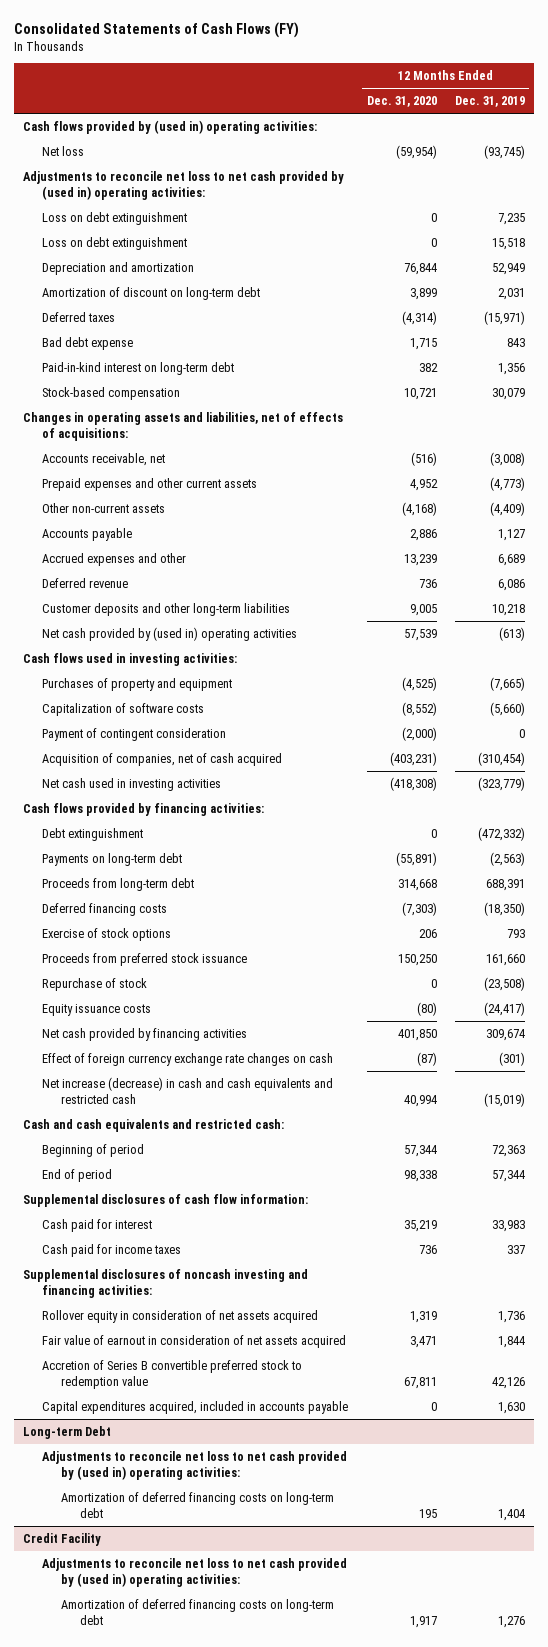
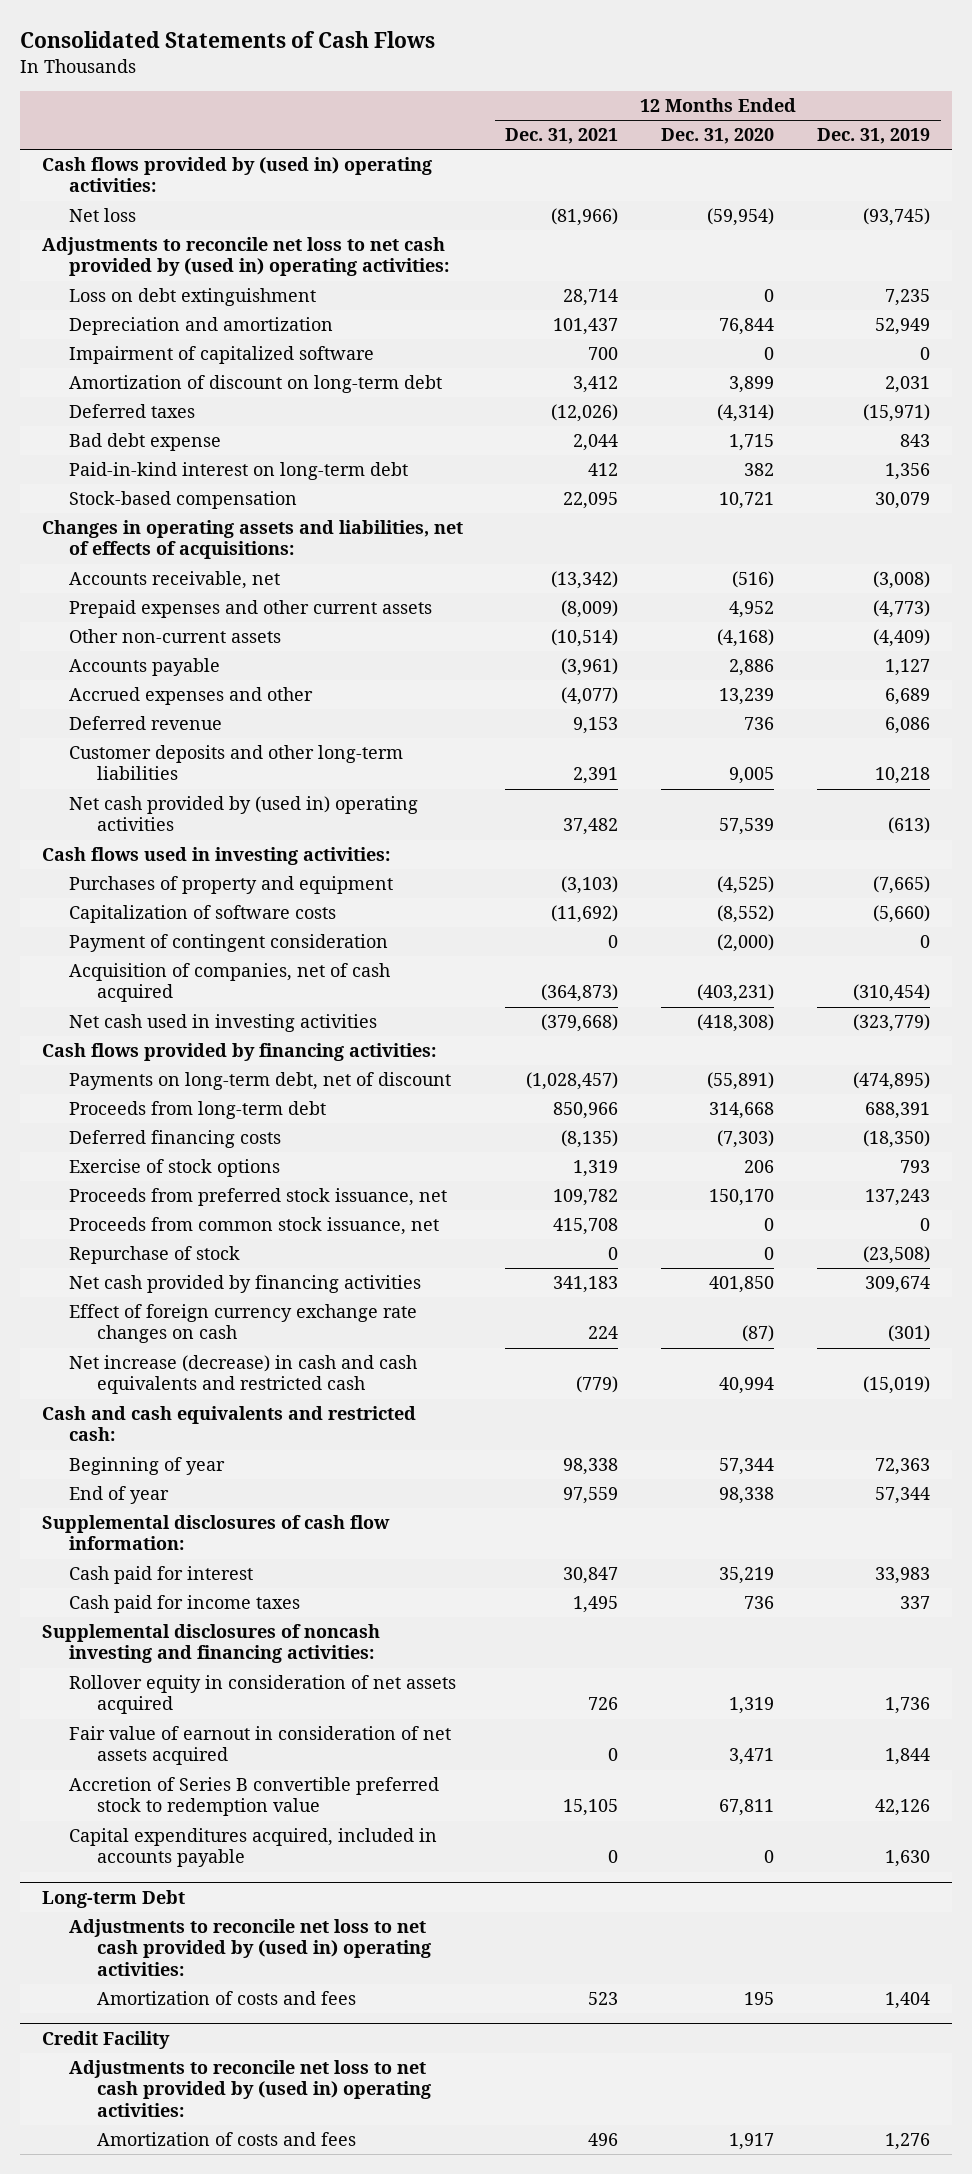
[14,21,300,38] Consolidated Statements of Cash Flows (FY) -> [20,31,436,49] Consolidated Statements of Cash Flows
none -> [505,128,619,145] Dec. 31, 2021
[42,236,188,250] Loss on debt extinguishment -> none
none -> [69,346,375,365] Impairment of capitalized software
[42,827,144,841] Debt extinguishment -> none
[42,852,183,866] Payments on long-term debt -> [69,1072,452,1091] Payments on long-term debt, net of discount
[489,851,525,866] (2,563) -> [853,1072,931,1091] (474,895)
[42,952,248,966] Proceeds from preferred stock issuance -> [69,1188,448,1207] Proceeds from preferred stock issuance, net
[397,953,437,966] 150,250 -> [709,1189,775,1207] 150,170
[485,953,525,966] 161,660 -> [865,1189,931,1207] 137,243
none -> [69,1217,440,1236] Proceeds from common stock issuance, net
[42,1003,152,1016] Equity issuance costs -> none
[42,1143,145,1157] Beginning of period -> [69,1457,226,1476] Beginning of year
[42,1168,113,1182] End of period -> [69,1486,170,1505] End of year
[61,1491,335,1518] Amortization of deferred financing costs on long-term debt -> [96,1991,356,2006] Amortization of costs and fees
[61,1598,335,1625] Amortization of deferred financing costs on long-term debt -> [96,2132,356,2147] Amortization of costs and fees

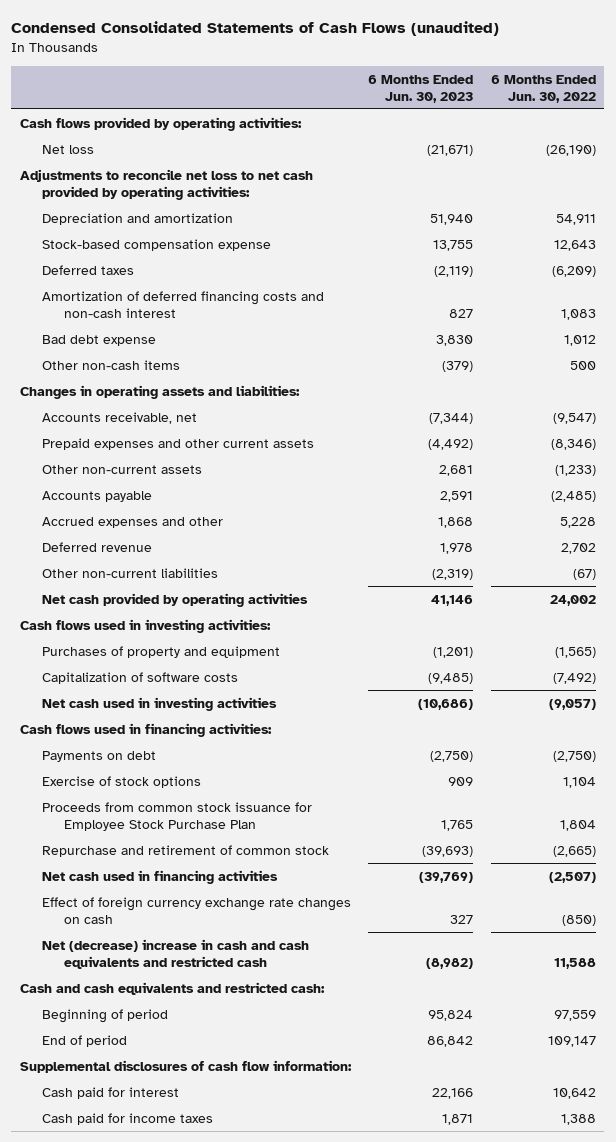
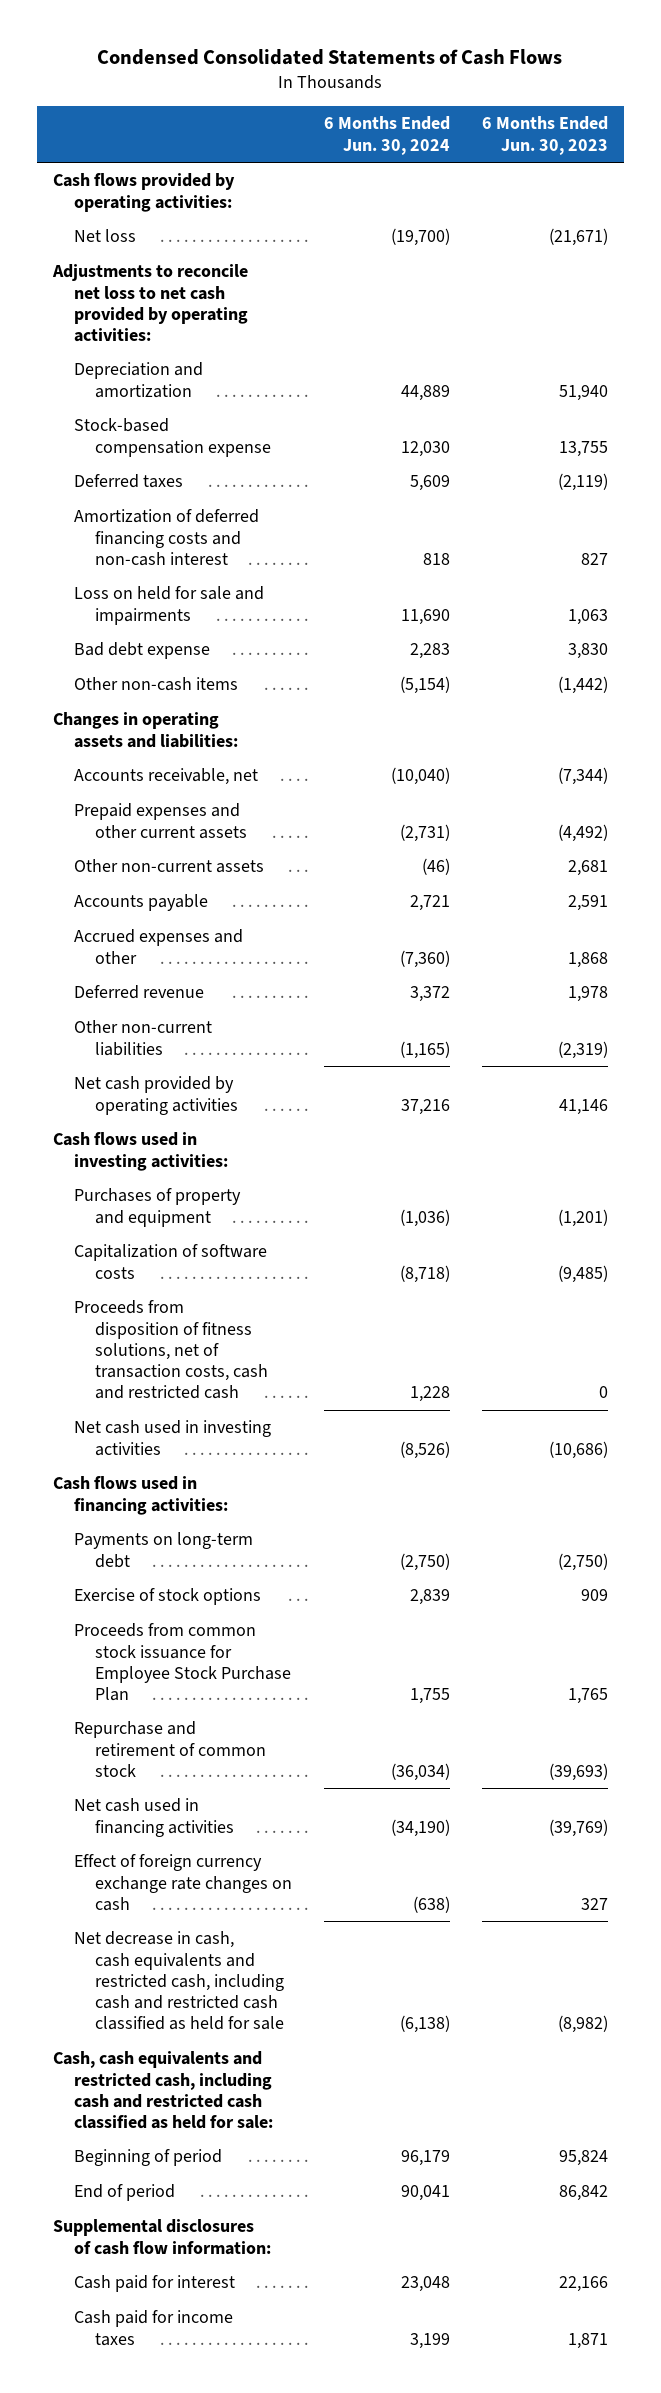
[11,21,500,37] Condensed Consolidated Statements of Cash Flows (unaudited) -> [97,49,563,66] Condensed Consolidated Statements of Cash Flows
[490,74,596,103] 6 Months Ended Jun. 30, 2022 -> none
none -> [323,116,450,155] 6 Months Ended Jun. 30, 2024
none -> [73,586,264,625] Loss on held for sale and impairments
[442,360,474,372] (379) -> [558,676,609,695] (1,442)
none -> [73,1300,268,1399] Proceeds from disposition of fitness solutions, net of transaction costs, cash and restricted cash
[42,750,157,762] Payments on debt -> [73,1532,253,1568] Payments on long-term debt
[42,938,310,969] Net (decrease) increase in cash and cash equivalents and restricted cash -> [73,1931,284,2030] Net decrease in cash, cash equivalents and restricted cash, including cash and restricted cash classified as held for sale
[19,981,325,995] Cash and cash equivalents and restricted cash: -> [52,2051,273,2129] Cash, cash equivalents and restricted cash, including cash and restricted cash classified as held for sale:

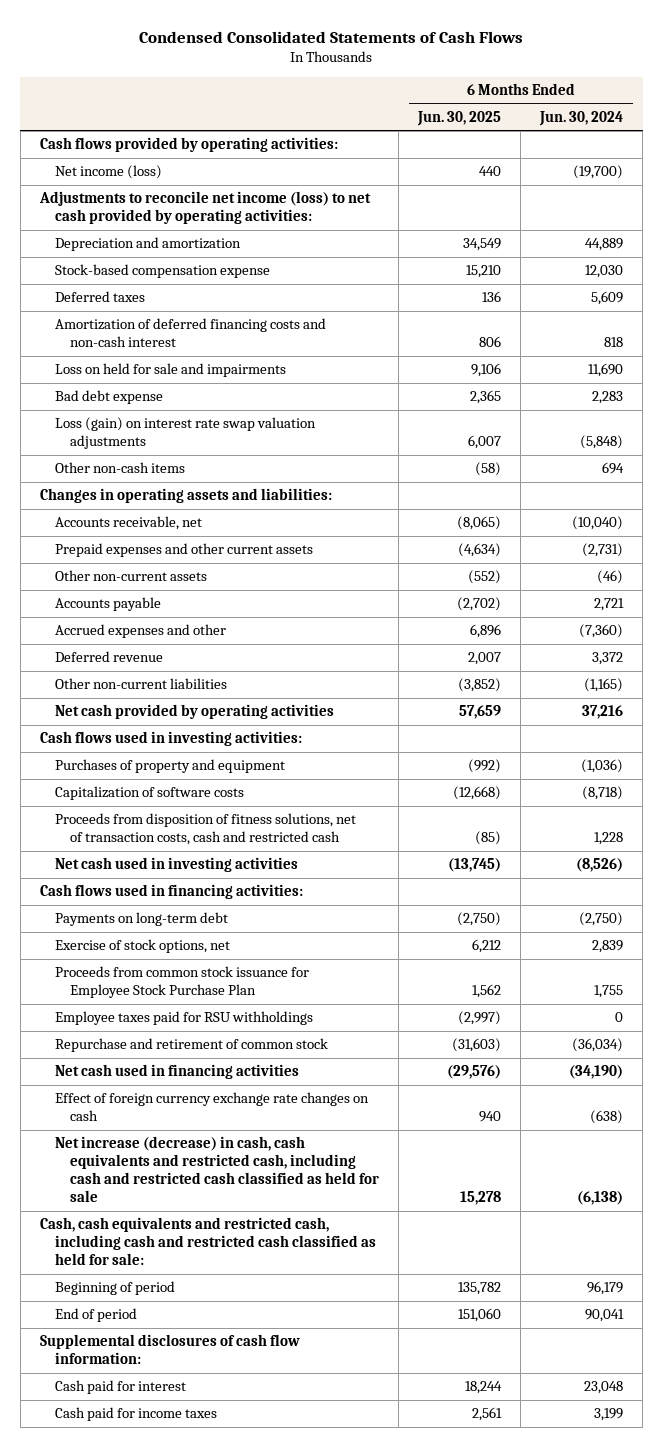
[482,116,609,155] 6 Months Ended Jun. 30, 2023 -> none
none -> [417,110,502,126] Jun. 30, 2025
[73,229,136,243] Net loss -> [55,165,163,180] Net income (loss)
[51,264,248,342] Adjustments to reconcile net loss to net cash provided by operating activities: -> [38,191,371,225] Adjustments to reconcile net income (loss) to net cash provided by operating activities:
none -> [55,417,317,450] Loss (gain) on interest rate swap valuation adjustments
[399,676,450,695] (5,154) -> [602,462,625,475] 694
[73,1588,261,1606] Exercise of stock options -> [55,939,231,954] Exercise of stock options, net
none -> [55,1011,314,1026] Employee taxes paid for RSU withholdings
[73,1931,284,2030] Net decrease in cash, cash equivalents and restricted cash, including cash and restricted cash classified as held for sale -> [55,1136,380,1203] Net increase (decrease) in cash, cash equivalents and restricted cash, including cash and restricted cash classified as held for sale

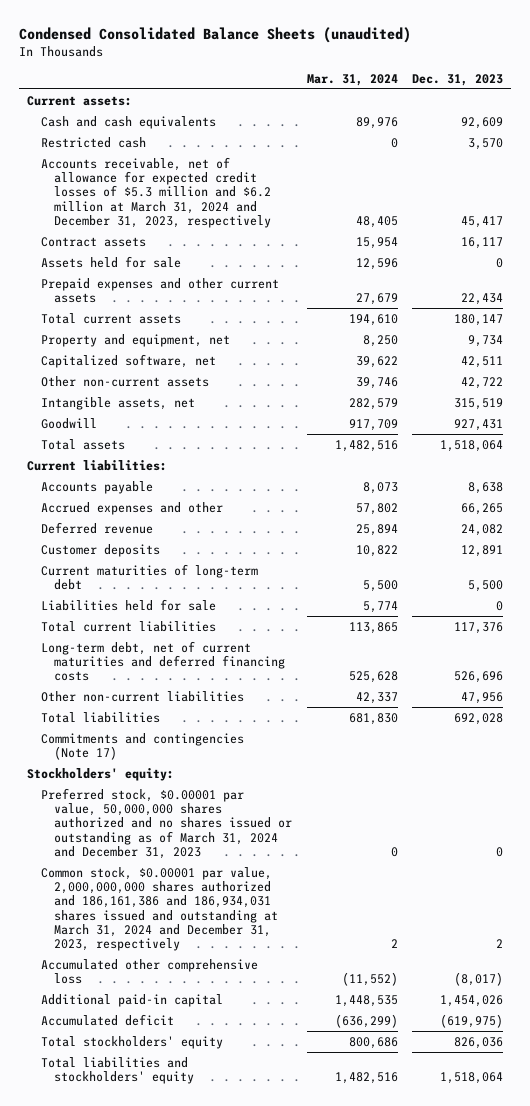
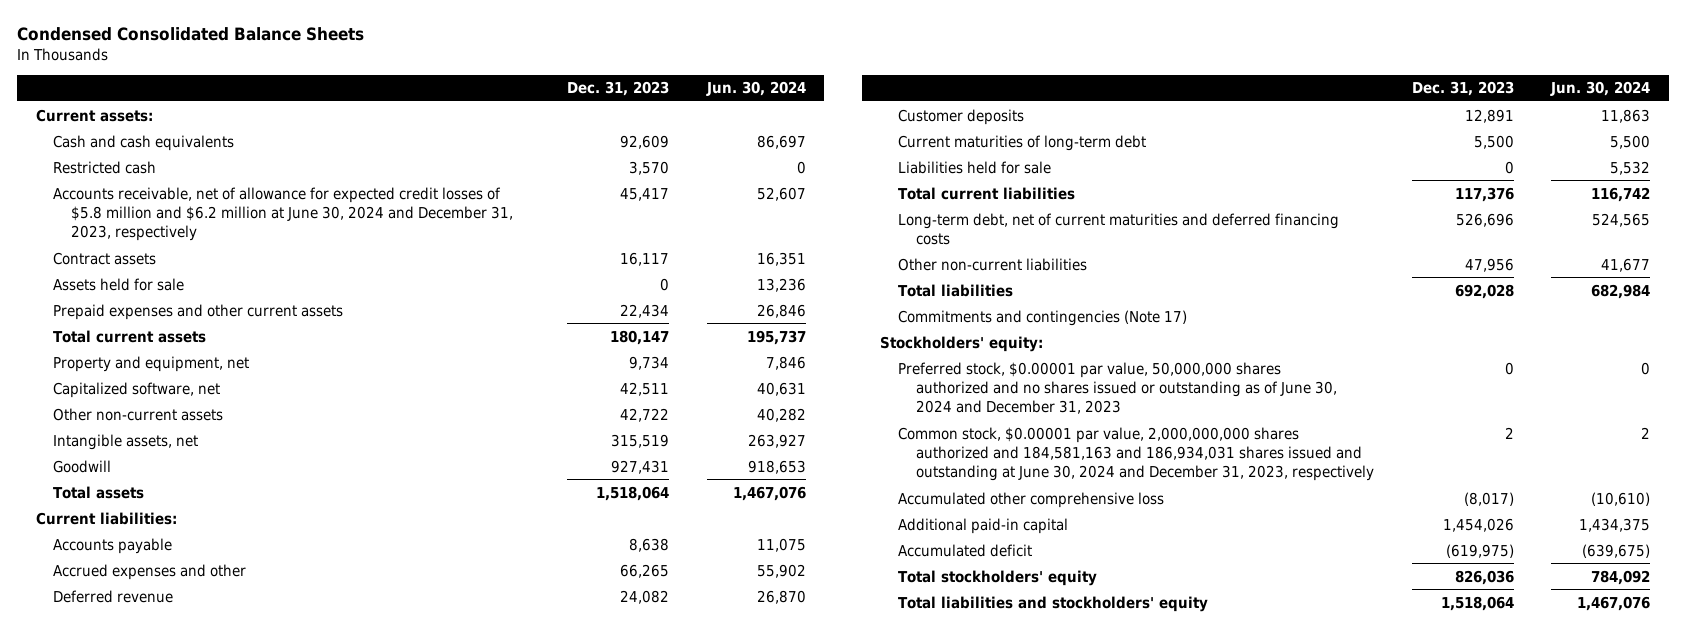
[19,26,412,43] Condensed Consolidated Balance Sheets (unaudited) -> [16,26,364,41] Condensed Consolidated Balance Sheets
[306,73,398,86] Mar. 31, 2024 -> none
none -> [705,81,806,97] Jun. 30, 2024
[40,156,272,228] Accounts receivable, net of allowance for expected credit losses of $5.3 million and $6.2 million at March 31, 2024 and December 31, 2023, respectively -> [53,186,514,241] Accounts receivable, net of allowance for expected credit losses of $5.8 million and $6.2 million at June 30, 2024 and December 31, 2023, respectively
[40,787,293,859] Preferred stock, $0.00001 par value, 50,000,000 shares authorized and no shares issued or outstanding as of March 31, 2024 and December 31, 2023 -> [898,361,1338,414] Preferred stock, $0.00001 par value, 50,000,000 shares authorized and no shares issued or outstanding as of June 30, 2024 and December 31, 2023
[40,866,279,952] Common stock, $0.00001 par value, 2,000,000,000 shares authorized and 186,161,386 and 186,934,031 shares issued and outstanding at March 31, 2024 and December 31, 2023, respectively -> [898,426,1375,481] Common stock, $0.00001 par value, 2,000,000,000 shares authorized and 184,581,163 and 186,934,031 shares issued and outstanding at June 30, 2024 and December 31, 2023, respectively

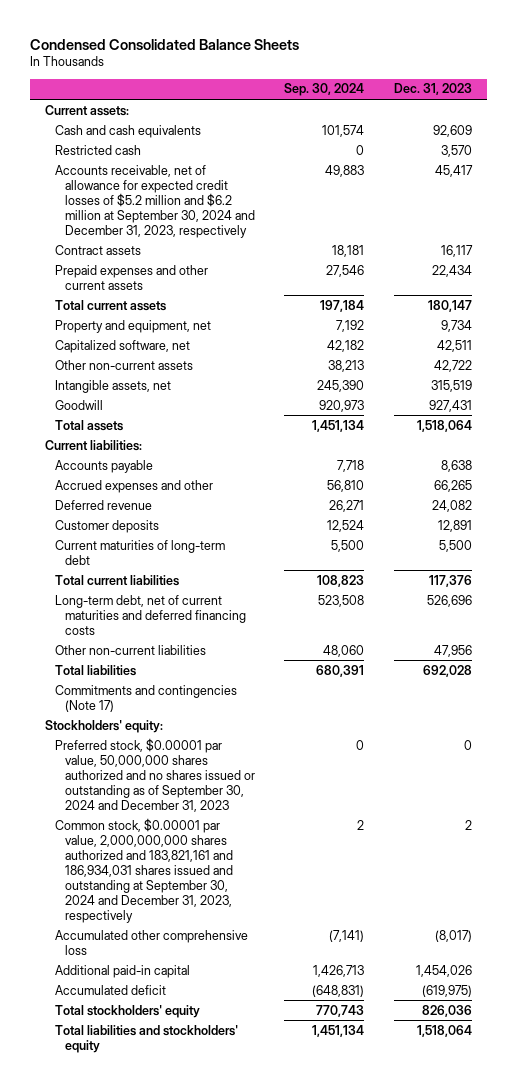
[705,81,806,97] Jun. 30, 2024 -> none
none -> [284,83,365,97] Sep. 30, 2024
[53,186,514,241] Accounts receivable, net of allowance for expected credit losses of $5.8 million and $6.2 million at June 30, 2024 and December 31, 2023, respectively -> [55,164,255,238] Accounts receivable, net of allowance for expected credit losses of $5.2 million and $6.2 million at September 30, 2024 and December 31, 2023, respectively
[53,277,185,291] Assets held for sale -> none
[898,160,1052,174] Liabilities held for sale -> none
[898,361,1338,414] Preferred stock, $0.00001 par value, 50,000,000 shares authorized and no shares issued or outstanding as of June 30, 2024 and December 31, 2023 -> [55,737,255,812] Preferred stock, $0.00001 par value, 50,000,000 shares authorized and no shares issued or outstanding as of September 30, 2024 and December 31, 2023
[898,426,1375,481] Common stock, $0.00001 par value, 2,000,000,000 shares authorized and 184,581,163 and 186,934,031 shares issued and outstanding at June 30, 2024 and December 31, 2023, respectively -> [55,817,233,923] Common stock, $0.00001 par value, 2,000,000,000 shares authorized and 183,821,161 and 186,934,031 shares issued and outstanding at September 30, 2024 and December 31, 2023, respectively

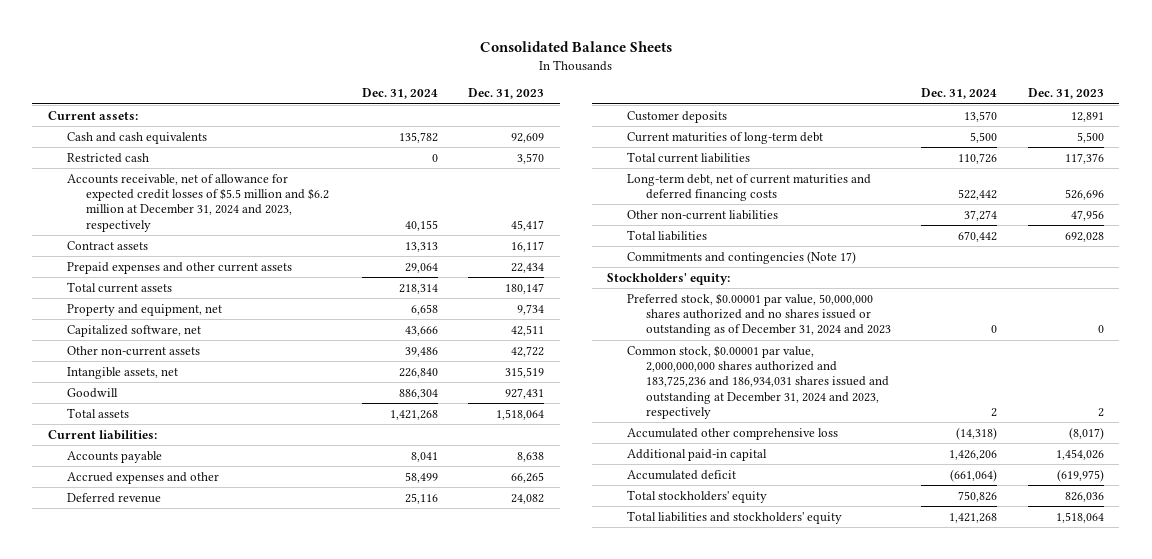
[30,38,300,50] Condensed Consolidated Balance Sheets -> [479,41,672,53] Consolidated Balance Sheets
[284,83,365,97] Sep. 30, 2024 -> none
none -> [361,88,438,100] Dec. 31, 2024
[55,164,255,238] Accounts receivable, net of allowance for expected credit losses of $5.2 million and $6.2 million at September 30, 2024 and December 31, 2023, respectively -> [67,173,330,232] Accounts receivable, net of allowance for expected credit losses of $5.5 million and $6.2 million at December 31, 2024 and 2023, respectively
[55,737,255,812] Preferred stock, $0.00001 par value, 50,000,000 shares authorized and no shares issued or outstanding as of September 30, 2024 and December 31, 2023 -> [626,292,891,337] Preferred stock, $0.00001 par value, 50,000,000 shares authorized and no shares issued or outstanding as of December 31, 2024 and 2023
[55,817,233,923] Common stock, $0.00001 par value, 2,000,000,000 shares authorized and 183,821,161 and 186,934,031 shares issued and outstanding at September 30, 2024 and December 31, 2023, respectively -> [626,344,889,419] Common stock, $0.00001 par value, 2,000,000,000 shares authorized and 183,725,236 and 186,934,031 shares issued and outstanding at December 31, 2024 and 2023, respectively

